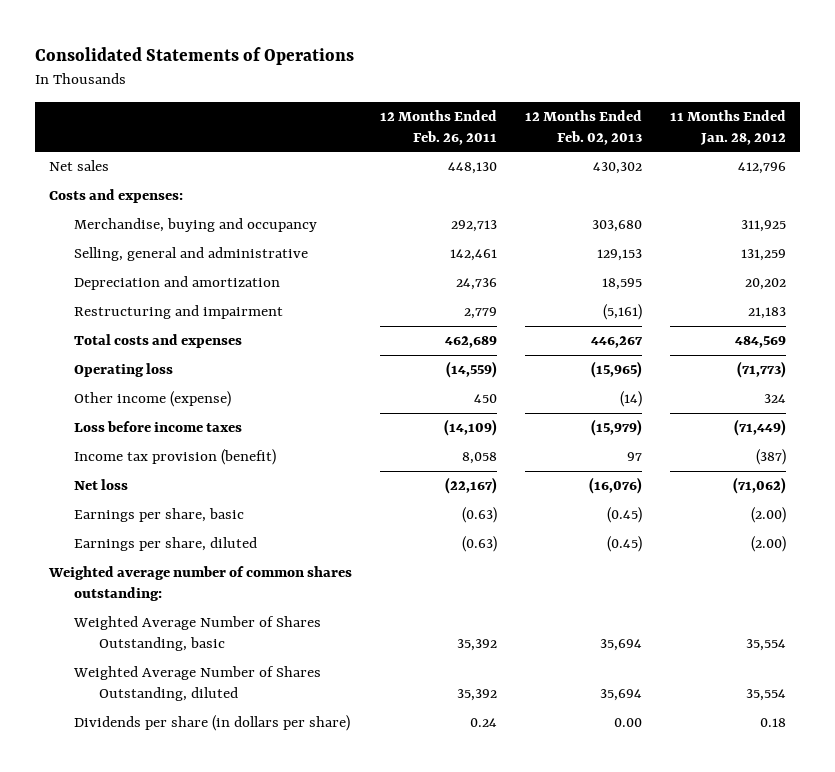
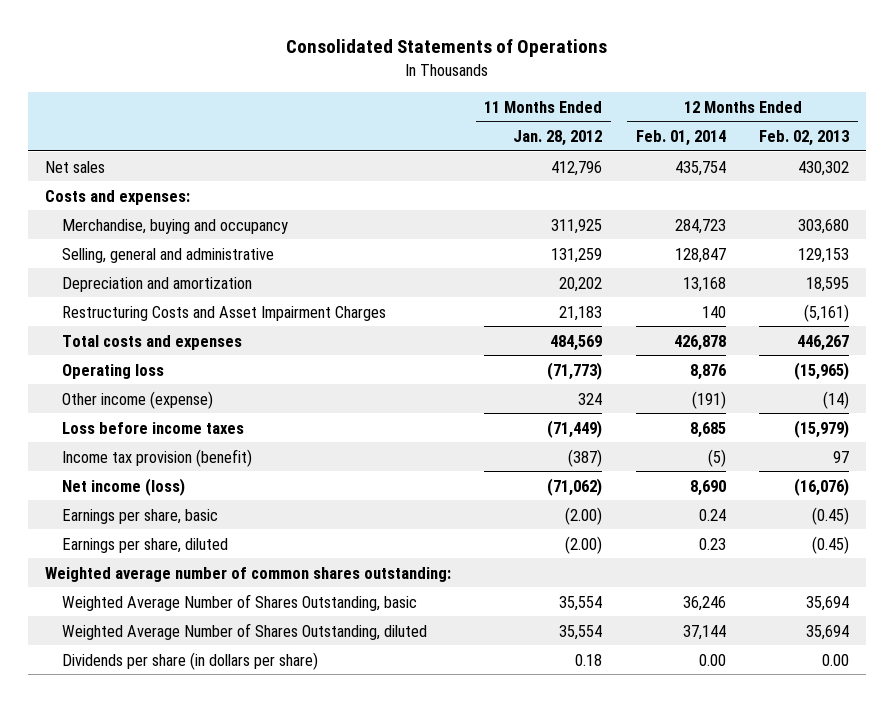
[379,109,497,145] 12 Months Ended Feb. 26, 2011 -> none
none -> [635,129,726,146] Feb. 01, 2014
[74,305,284,320] Restructuring and impairment -> [61,305,386,321] Restructuring Costs and Asset Impairment Charges
[74,479,129,491] Net loss -> [61,477,185,496] Net income (loss)

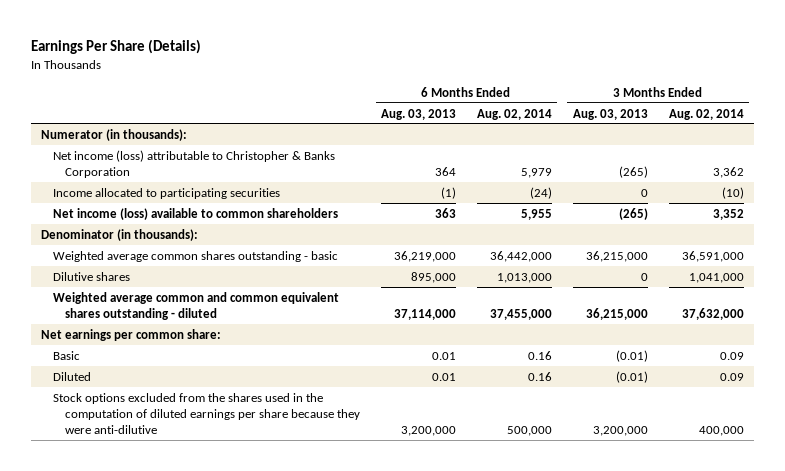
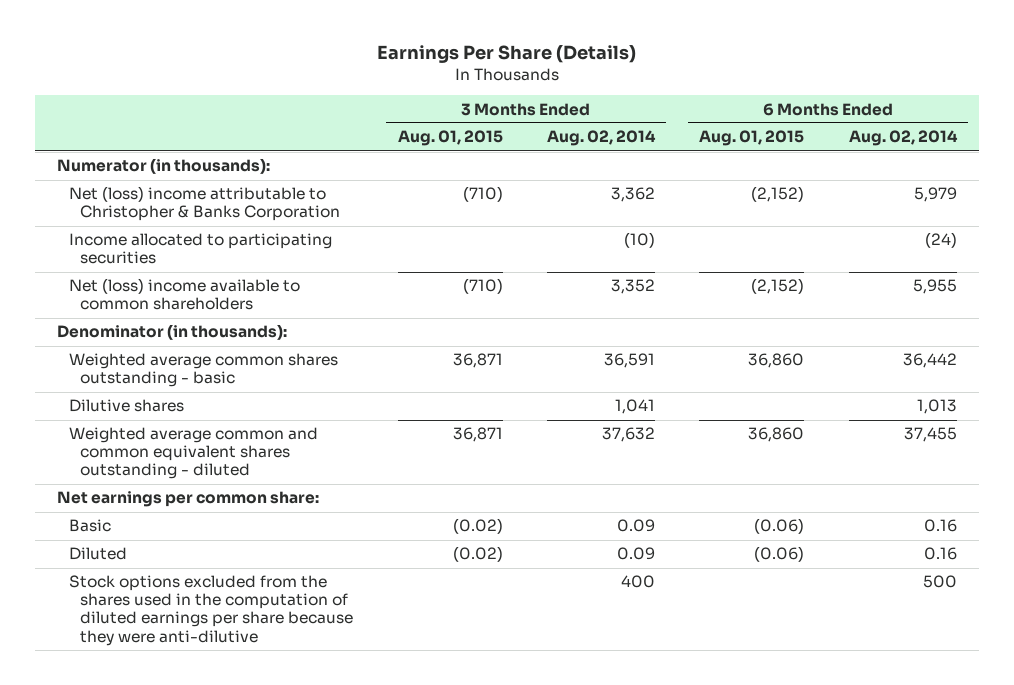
[380,108,456,120] Aug. 03, 2013 -> none
[572,108,648,120] Aug. 03, 2013 -> none
none -> [397,130,503,147] Aug. 01, 2015
none -> [699,130,805,147] Aug. 01, 2015
[53,149,336,178] Net income (loss) attributable to Christopher & Banks Corporation -> [68,186,341,222] Net (loss) income attributable to Christopher & Banks Corporation
[53,207,339,220] Net income (loss) available to common shareholders -> [68,278,300,311] Net (loss) income available to common shareholders
[489,250,552,262] 36,442,000 -> [902,353,957,369] 36,442
[681,250,744,262] 36,591,000 -> [603,353,655,369] 36,591
[496,272,552,283] 1,013,000 -> [916,399,957,415] 1,013
[688,272,744,283] 1,041,000 -> [614,399,655,415] 1,041
[489,308,552,320] 37,455,000 -> [903,427,957,443] 37,455
[681,307,744,320] 37,632,000 -> [601,427,655,443] 37,632
[506,426,552,437] 500,000 -> [922,575,957,589] 500
[698,426,744,437] 400,000 -> [620,575,655,589] 400

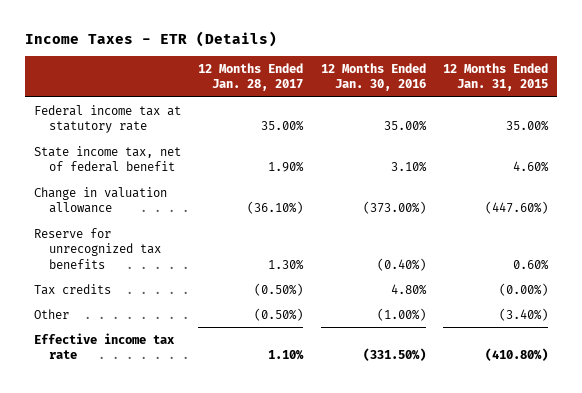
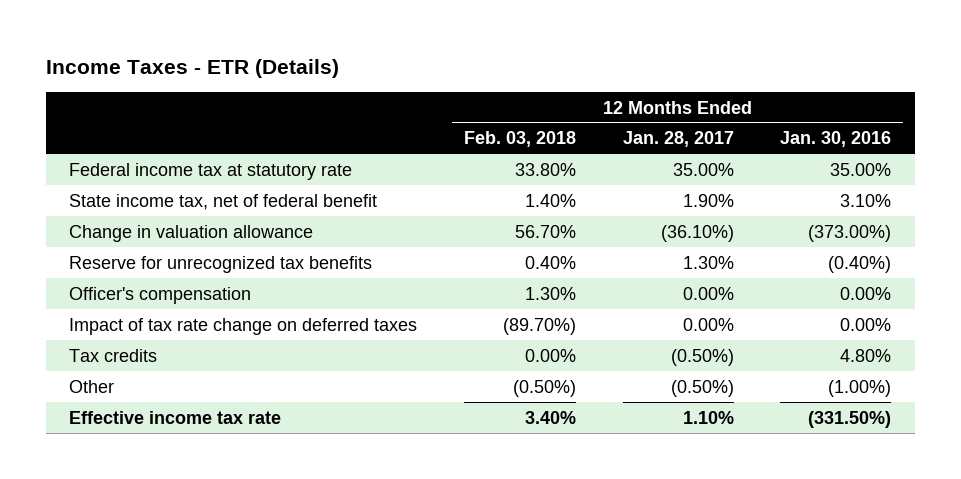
[443,62,549,92] 12 Months Ended Jan. 31, 2015 -> none
none -> [463,131,576,148] Feb. 03, 2018
none -> [69,286,252,304] Officer's compensation
none -> [69,317,418,335] Impact of tax rate change on deferred taxes

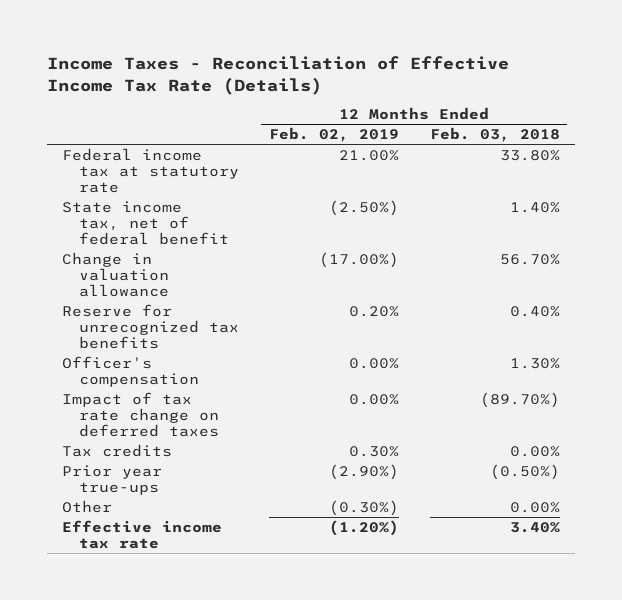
[45,58,339,78] Income Taxes - ETR (Details) -> [46,55,509,95] Income Taxes - Reconciliation of Effective Income Tax Rate (Details)
[622,131,734,148] Jan. 28, 2017 -> none
[780,131,892,148] Jan. 30, 2016 -> none
none -> [269,127,400,143] Feb. 02, 2019
none -> [62,464,163,496] Prior year true-ups
[512,379,576,397] (0.50%) -> [509,501,560,513] 0.00%

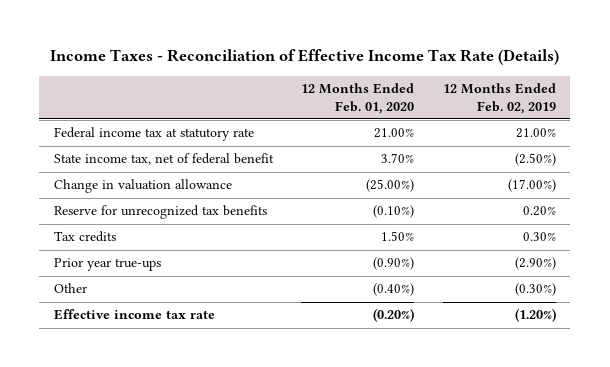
[429,127,560,143] Feb. 03, 2018 -> none
none -> [301,82,415,114] 12 Months Ended Feb. 01, 2020
[62,355,199,388] Officer's compensation -> none
[62,391,219,438] Impact of tax rate change on deferred taxes -> none

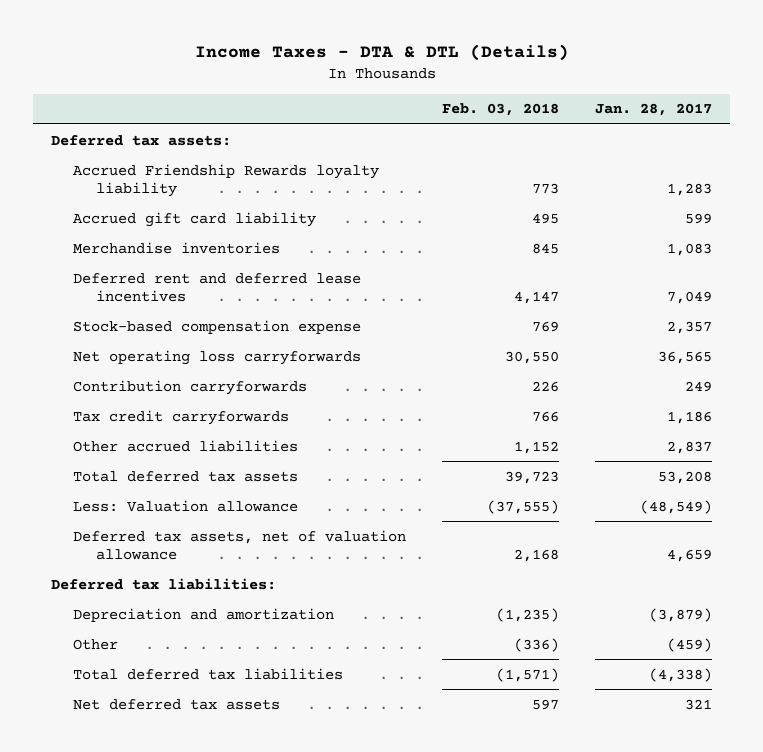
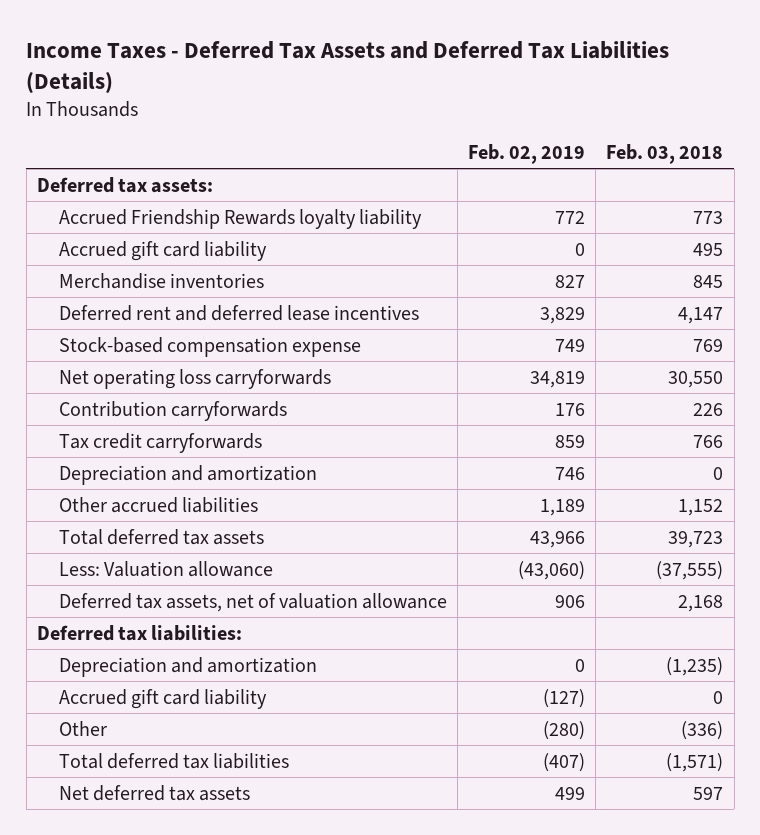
[194,44,569,62] Income Taxes - DTA & DTL (Details) -> [26,40,670,94] Income Taxes - Deferred Tax Assets and Deferred Tax Liabilities (Details)
[595,103,713,117] Jan. 28, 2017 -> none
none -> [468,143,586,164] Feb. 02, 2019
none -> [58,464,317,485] Depreciation and amortization
none -> [58,688,267,709] Accrued gift card liability

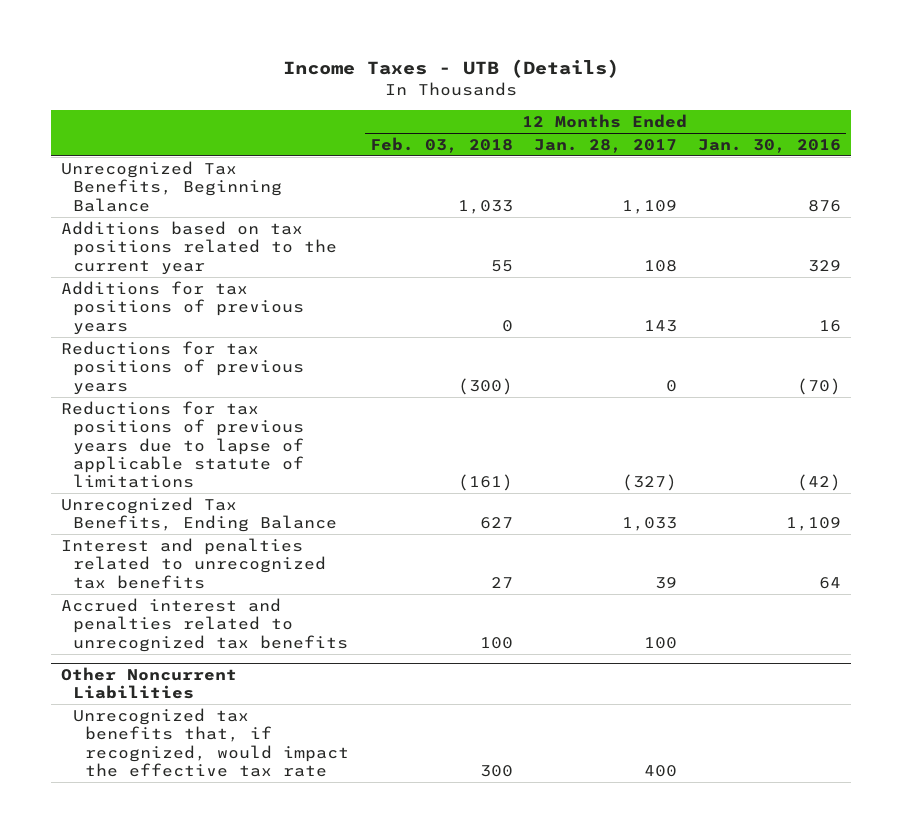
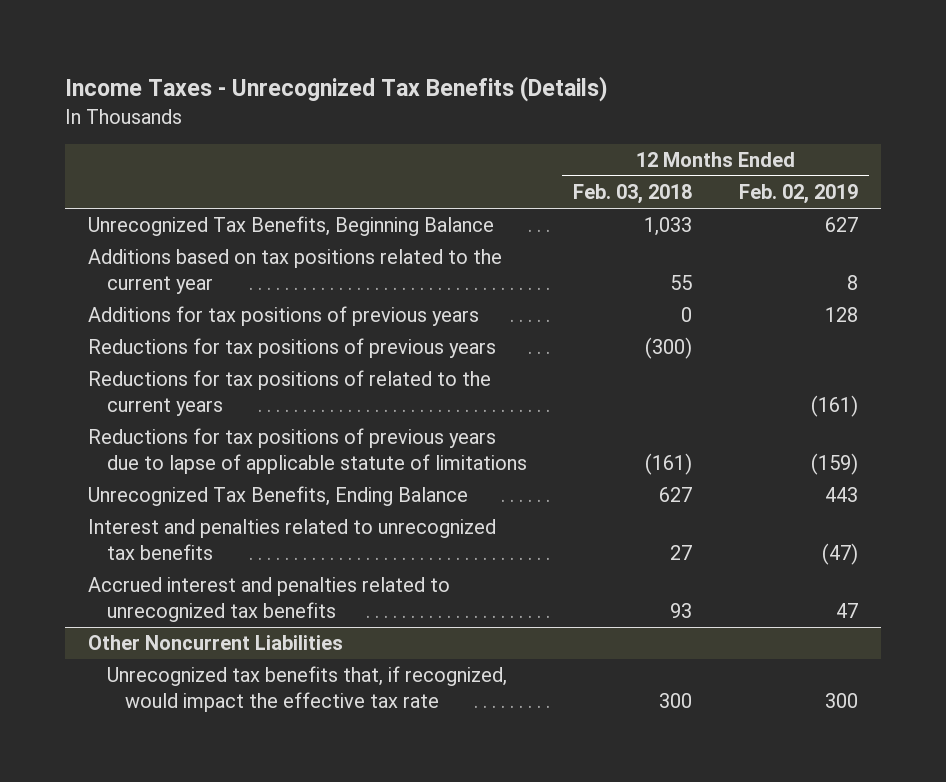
[282,59,619,79] Income Taxes - UTB (Details) -> [65,76,609,103] Income Taxes - Unrecognized Tax Benefits (Details)
[533,138,677,153] Jan. 28, 2017 -> none
[697,138,841,153] Jan. 30, 2016 -> none
none -> [738,184,858,205] Feb. 02, 2019
none -> [88,370,492,416] Reductions for tax positions of related to the current years
[479,636,513,649] 100 -> [670,602,693,618] 93

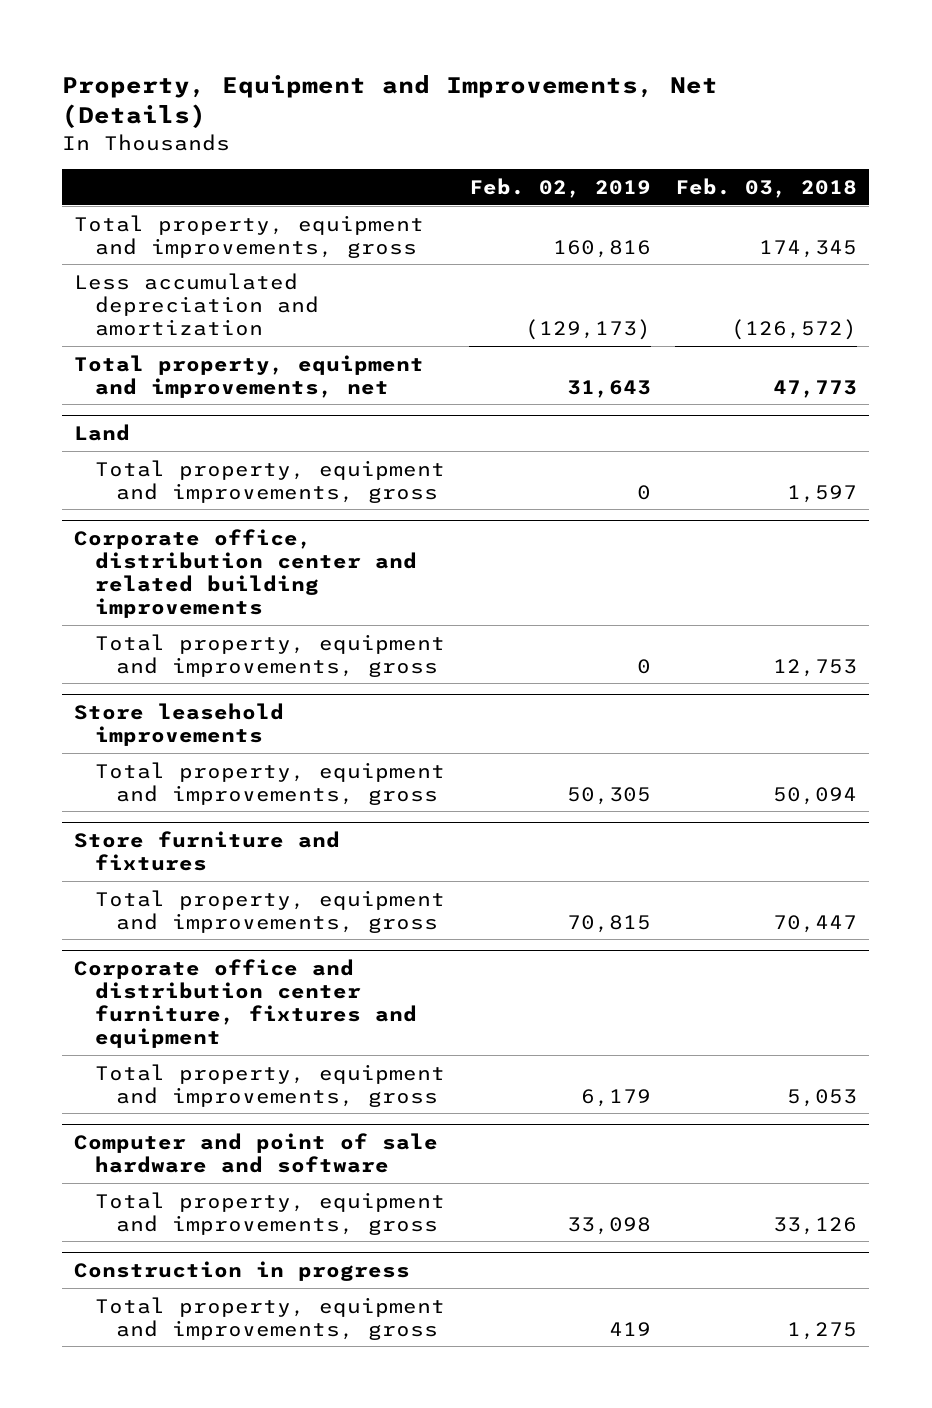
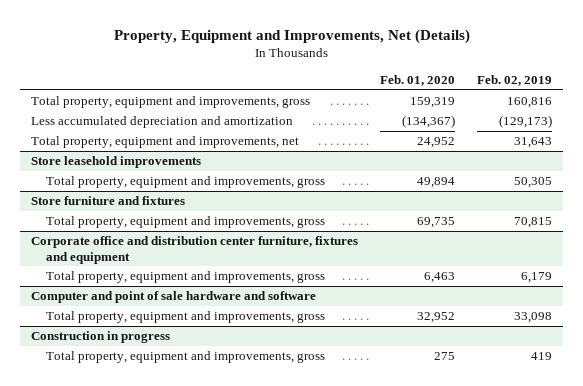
[675,177,858,198] Feb. 03, 2018 -> none
none -> [380,75,456,87] Feb. 01, 2020
[74,424,131,442] Land -> none
[95,459,446,503] Total property, equipment and improvements, gross -> none
[74,529,418,619] Corporate office, distribution center and related building improvements -> none
[95,633,446,677] Total property, equipment and improvements, gross -> none

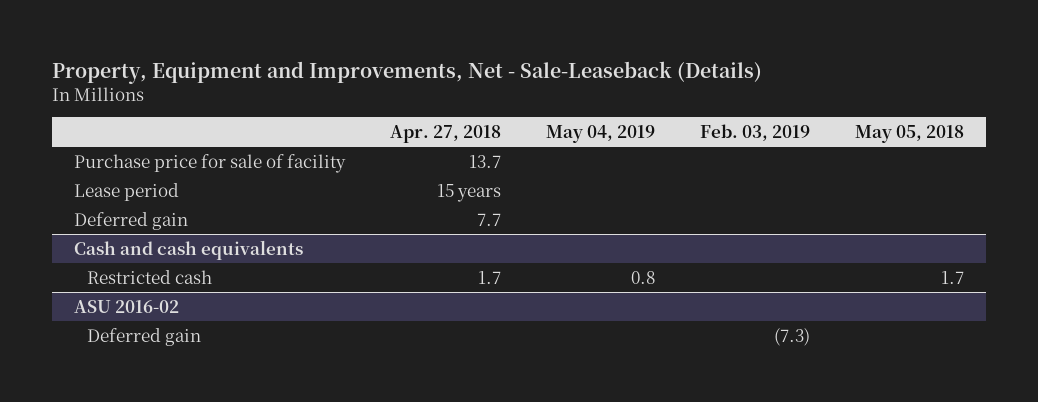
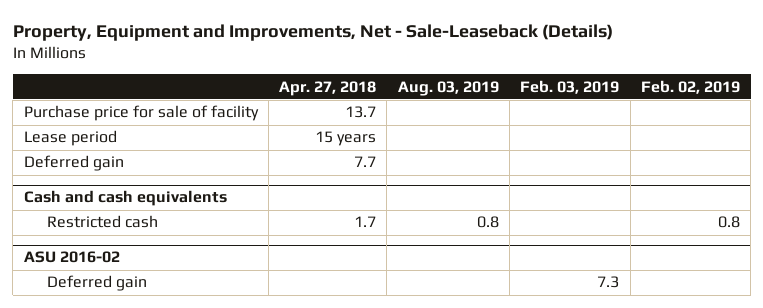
[546,125,656,144] May 04, 2019 -> none
[854,125,964,144] May 05, 2018 -> none
none -> [397,80,499,96] Aug. 03, 2019
none -> [640,79,740,94] Feb. 02, 2019
[774,327,811,346] (7.3) -> [597,276,620,289] 7.3

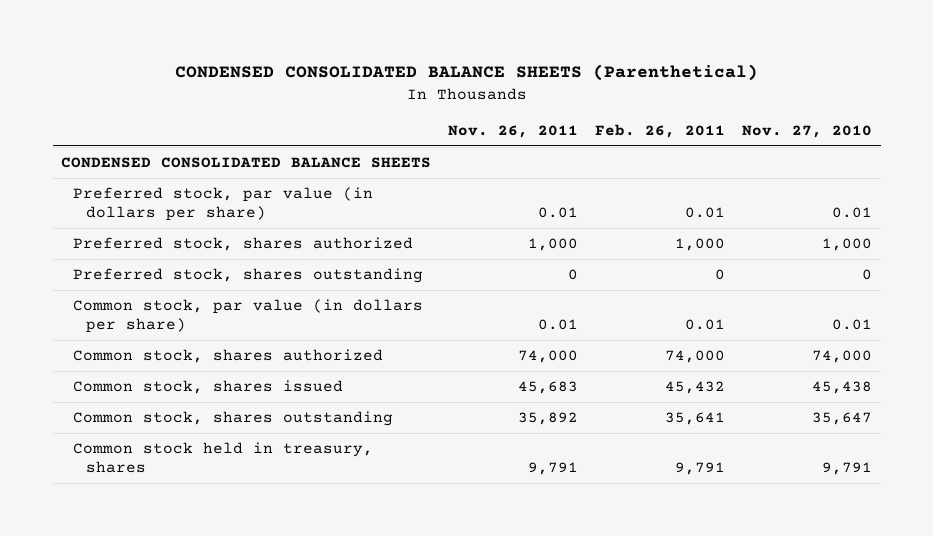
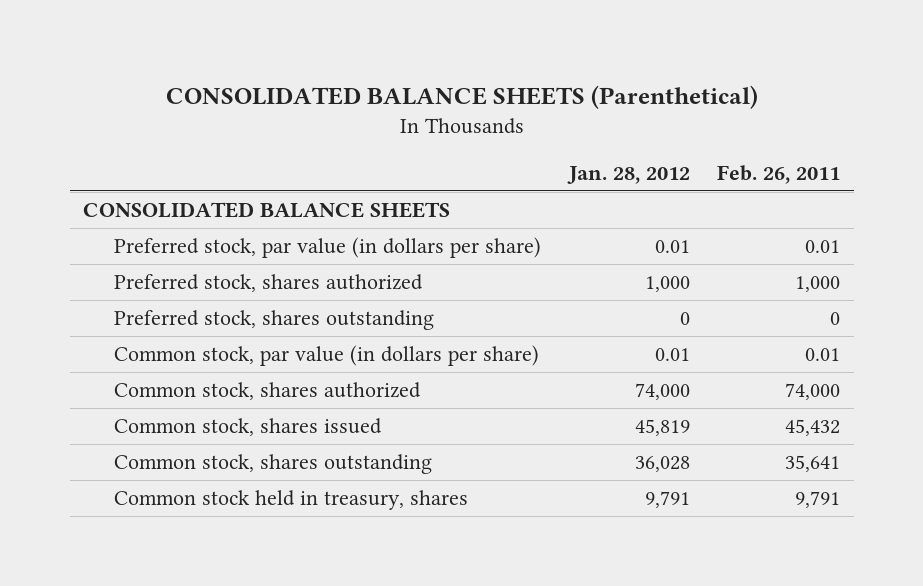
[174,64,758,82] CONDENSED CONSOLIDATED BALANCE SHEETS (Parenthetical) -> [165,84,758,109] CONSOLIDATED BALANCE SHEETS (Parenthetical)
[448,124,579,138] Nov. 26, 2011 -> none
[742,124,873,138] Nov. 27, 2010 -> none
none -> [566,166,690,185] Jan. 28, 2012
[61,157,432,169] CONDENSED CONSOLIDATED BALANCE SHEETS -> [83,201,451,218] CONSOLIDATED BALANCE SHEETS

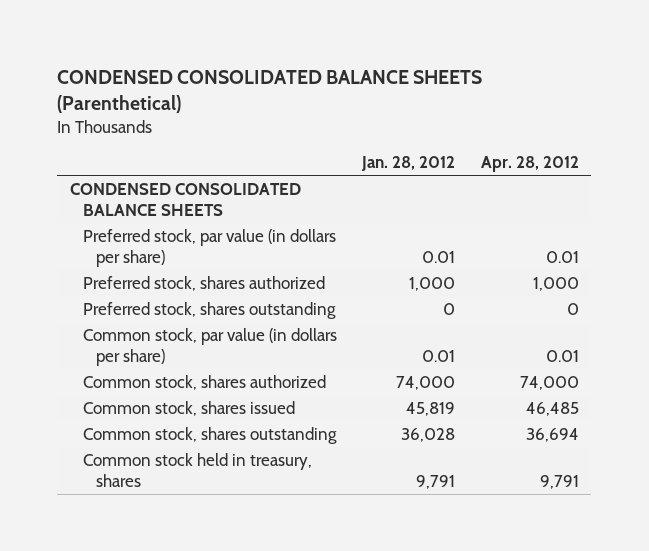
[165,84,758,109] CONSOLIDATED BALANCE SHEETS (Parenthetical) -> [57,69,483,113] CONDENSED CONSOLIDATED BALANCE SHEETS (Parenthetical)
[716,165,840,185] Feb. 26, 2011 -> none
none -> [480,156,579,173] Apr. 28, 2012
[83,201,451,218] CONSOLIDATED BALANCE SHEETS -> [70,182,302,216] CONDENSED CONSOLIDATED BALANCE SHEETS

